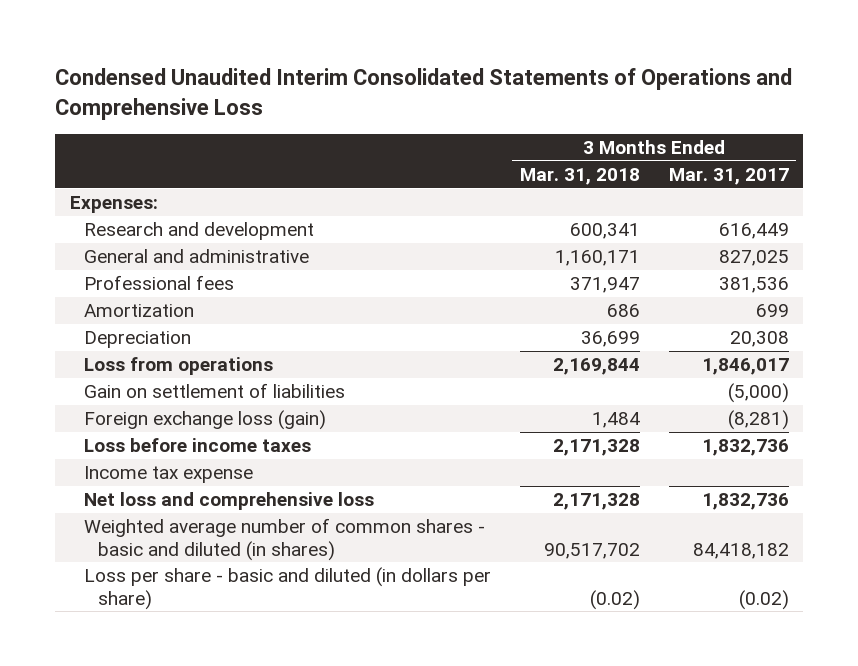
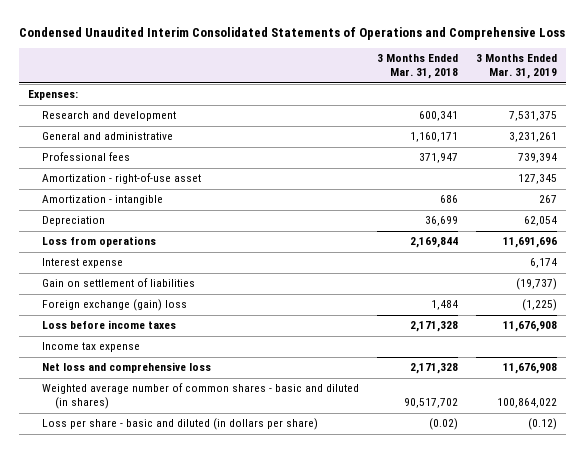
[668,168,789,186] Mar. 31, 2017 -> none
none -> [476,54,558,80] 3 Months Ended Mar. 31, 2019
none -> [41,173,201,185] Amortization - right-of-use asset
[83,304,194,318] Amortization -> [41,195,163,206] Amortization - intangible
none -> [41,258,123,269] Interest expense
[83,410,326,431] Foreign exchange loss (gain) -> [41,299,187,312] Foreign exchange (gain) loss

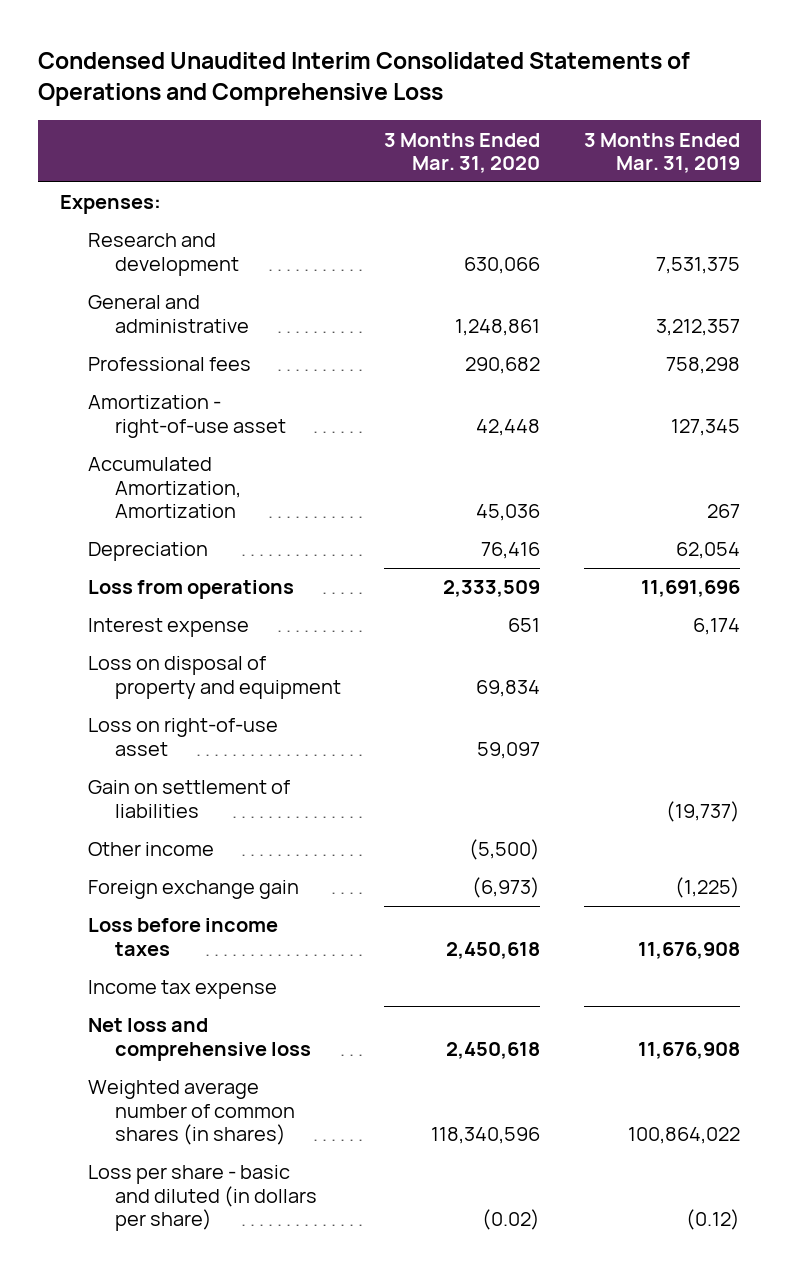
[376,54,458,80] 3 Months Ended Mar. 31, 2018 -> none
none -> [384,132,541,173] 3 Months Ended Mar. 31, 2020
[509,132,558,143] 3,231,261 -> [655,318,740,336] 3,212,357
[518,153,558,164] 739,394 -> [665,357,740,375] 758,298
[41,195,163,206] Amortization - intangible -> [87,457,242,519] Accumulated Amortization, Amortization
none -> [87,656,342,699] Loss on disposal of property and equipment
none -> [87,718,278,756] Loss on right-of-use asset
none -> [87,842,214,857] Other income
[41,299,187,312] Foreign exchange (gain) loss -> [87,880,299,900] Foreign exchange gain
[41,383,359,410] Weighted average number of common shares - basic and diluted (in shares) -> [87,1080,296,1146] Weighted average number of common shares (in shares)

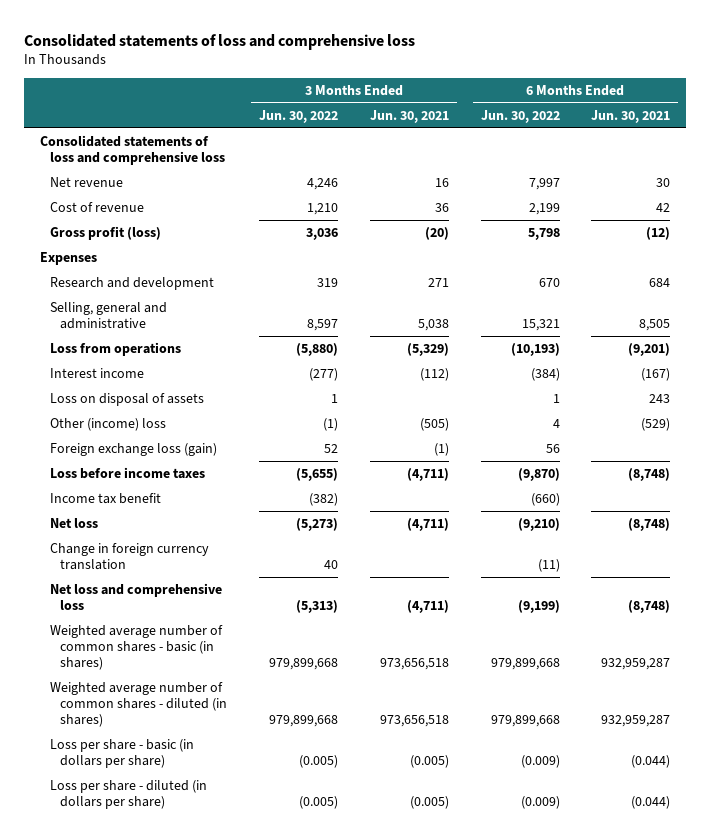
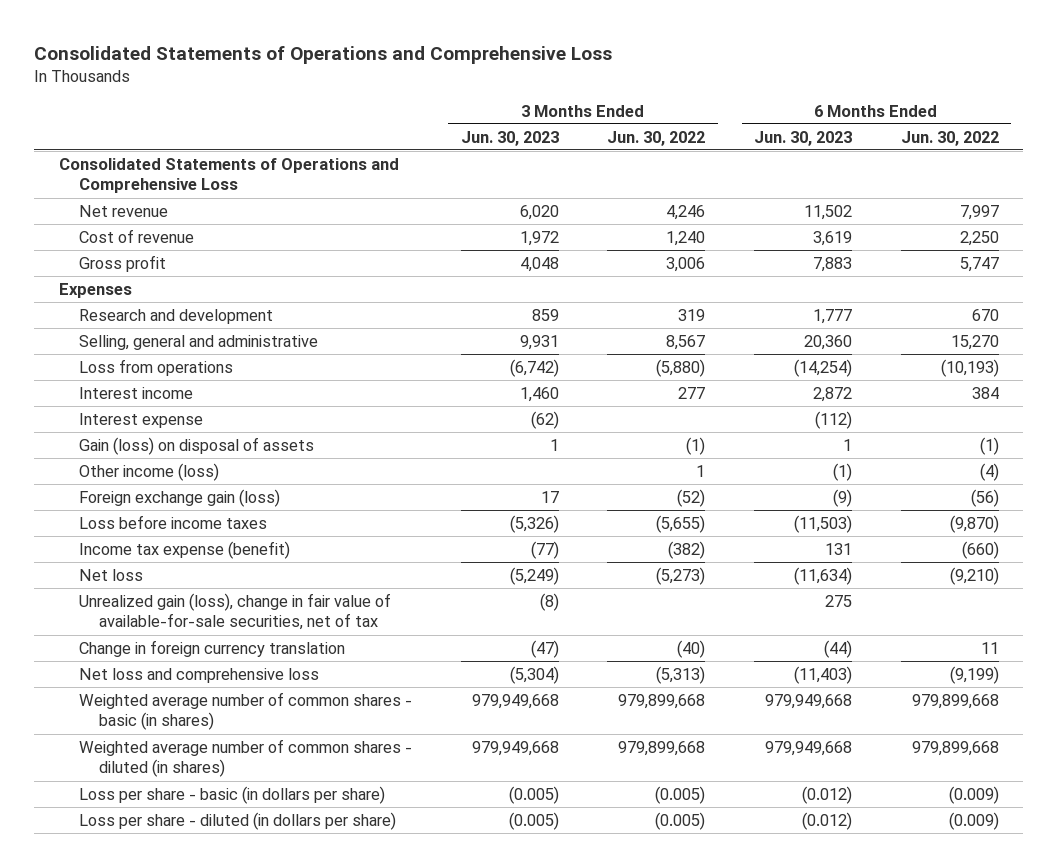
[24,33,416,50] Consolidated statements of loss and comprehensive loss -> [34,45,613,64] Consolidated Statements of Operations and Comprehensive Loss
[369,109,449,123] Jun. 30, 2021 -> none
[591,109,671,123] Jun. 30, 2021 -> none
none -> [460,130,559,146] Jun. 30, 2023
none -> [754,130,853,146] Jun. 30, 2023
[40,134,226,165] Consolidated statements of loss and comprehensive loss -> [58,157,399,194] Consolidated Statements of Operations and Comprehensive Loss
[306,202,338,215] 1,210 -> [666,230,706,246] 1,240
[528,202,560,215] 2,199 -> [959,230,999,246] 2,250
[50,225,162,240] Gross profit (loss) -> [78,254,166,272] Gross profit
[305,227,338,240] 3,036 -> [666,256,706,272] 3,006
[527,227,560,240] 5,798 -> [959,256,999,272] 5,747
[306,318,338,331] 8,597 -> [666,334,706,350] 8,567
[521,318,560,331] 15,321 -> [950,334,999,350] 15,270
[308,367,338,381] (277) -> [678,386,706,399] 277
[530,367,560,381] (384) -> [971,386,999,399] 384
none -> [78,412,203,428] Interest expense
[50,392,205,406] Loss on disposal of assets -> [78,436,314,455] Gain (loss) on disposal of assets
[330,393,338,403] 1 -> [686,436,706,455] (1)
[552,393,560,403] 1 -> [979,436,999,455] (1)
[50,417,167,431] Other (income) loss -> [78,462,219,481] Other income (loss)
[322,417,338,431] (1) -> [696,464,706,477] 1
[552,418,560,428] 4 -> [979,462,999,481] (4)
[50,442,218,456] Foreign exchange loss (gain) -> [78,488,280,507] Foreign exchange gain (loss)
[323,443,338,453] 52 -> [677,488,706,507] (52)
[545,443,560,453] 56 -> [970,488,999,507] (56)
[50,492,162,504] Income tax benefit -> [78,540,290,559] Income tax expense (benefit)
none -> [78,592,391,631] Unrealized gain (loss), change in fair value of available-for-sale securities, net of tax
[323,559,338,569] 40 -> [677,639,706,658] (40)
[537,558,560,572] (11) -> [980,641,999,654] 11

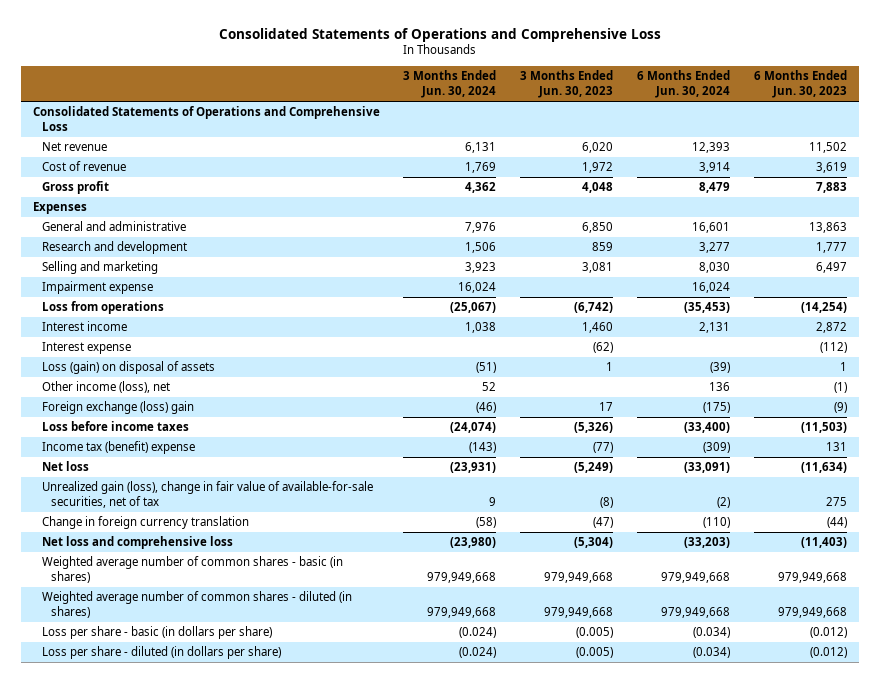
[607,130,706,146] Jun. 30, 2022 -> none
[900,130,999,146] Jun. 30, 2022 -> none
none -> [403,70,497,99] 3 Months Ended Jun. 30, 2024
none -> [637,70,731,99] 6 Months Ended Jun. 30, 2024
none -> [42,221,187,232] General and administrative
[78,334,318,350] Selling, general and administrative -> none
none -> [42,261,159,275] Selling and marketing
none -> [42,281,154,295] Impairment expense
[78,436,314,455] Gain (loss) on disposal of assets -> [42,361,216,375] Loss (gain) on disposal of assets
[78,462,219,481] Other income (loss) -> [42,381,171,394] Other income (loss), net
[78,488,280,507] Foreign exchange gain (loss) -> [42,401,195,415] Foreign exchange (loss) gain
[78,540,290,559] Income tax expense (benefit) -> [42,441,196,455] Income tax (benefit) expense

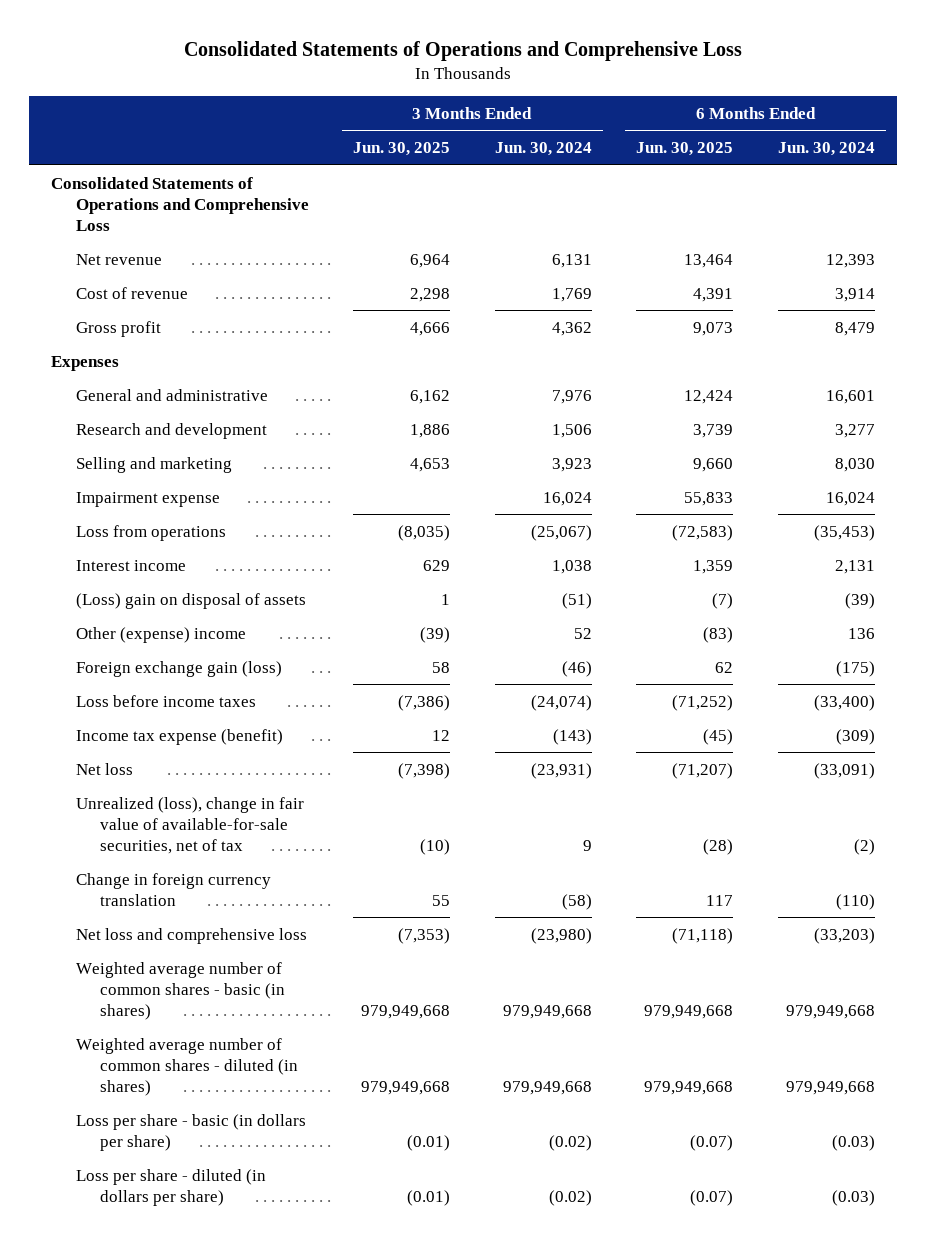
[520,70,614,99] 3 Months Ended Jun. 30, 2023 -> none
[753,70,847,99] 6 Months Ended Jun. 30, 2023 -> none
none -> [353,142,451,157] Jun. 30, 2025
none -> [636,142,734,157] Jun. 30, 2025
[42,342,132,355] Interest expense -> none
[42,361,216,375] Loss (gain) on disposal of assets -> [75,592,306,609] (Loss) gain on disposal of assets
[42,381,171,394] Other income (loss), net -> [75,626,246,643] Other (expense) income
[42,401,195,415] Foreign exchange (loss) gain -> [75,660,282,677] Foreign exchange gain (loss)
[42,441,196,455] Income tax (benefit) expense -> [75,728,283,745] Income tax expense (benefit)
[42,481,374,509] Unrealized gain (loss), change in fair value of available-for-sale securities, net of tax -> [75,796,304,854] Unrealized (loss), change in fair value of available-for-sale securities, net of tax
[459,627,497,639] (0.024) -> [548,1134,592,1151] (0.02)
[693,627,731,639] (0.034) -> [831,1134,875,1151] (0.03)
[459,647,497,659] (0.024) -> [548,1189,592,1206] (0.02)
[693,647,731,659] (0.034) -> [831,1189,875,1206] (0.03)

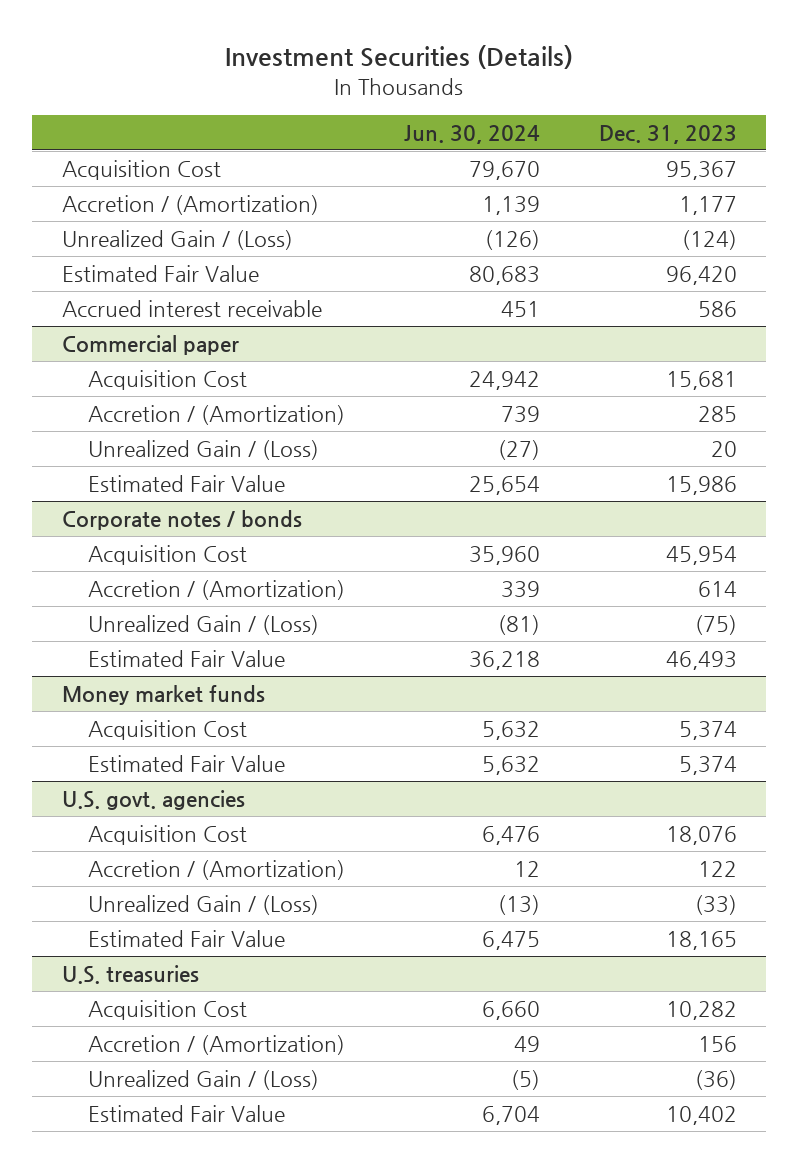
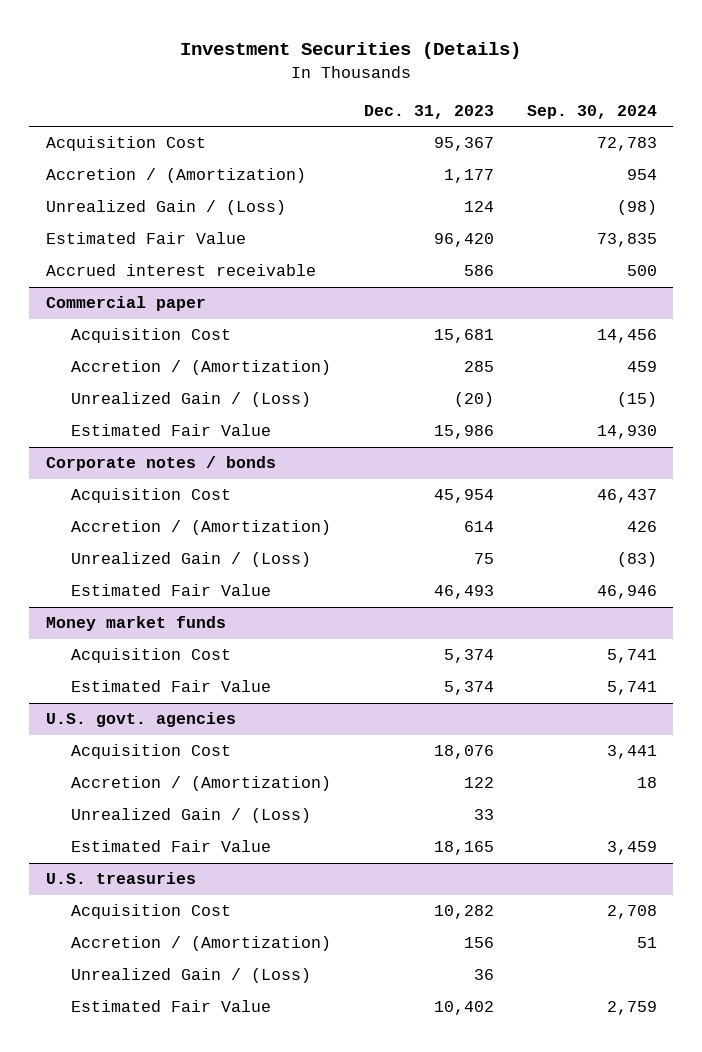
[404,124,541,144] Jun. 30, 2024 -> none
none -> [526,104,657,119] Sep. 30, 2024
[682,229,738,250] (124) -> [463,201,494,213] 124
[711,440,738,457] 20 -> [453,392,494,408] (20)
[695,614,738,635] (75) -> [473,553,494,565] 75
[695,894,738,915] (33) -> [473,809,494,821] 33
[695,1069,738,1090] (36) -> [473,969,494,981] 36

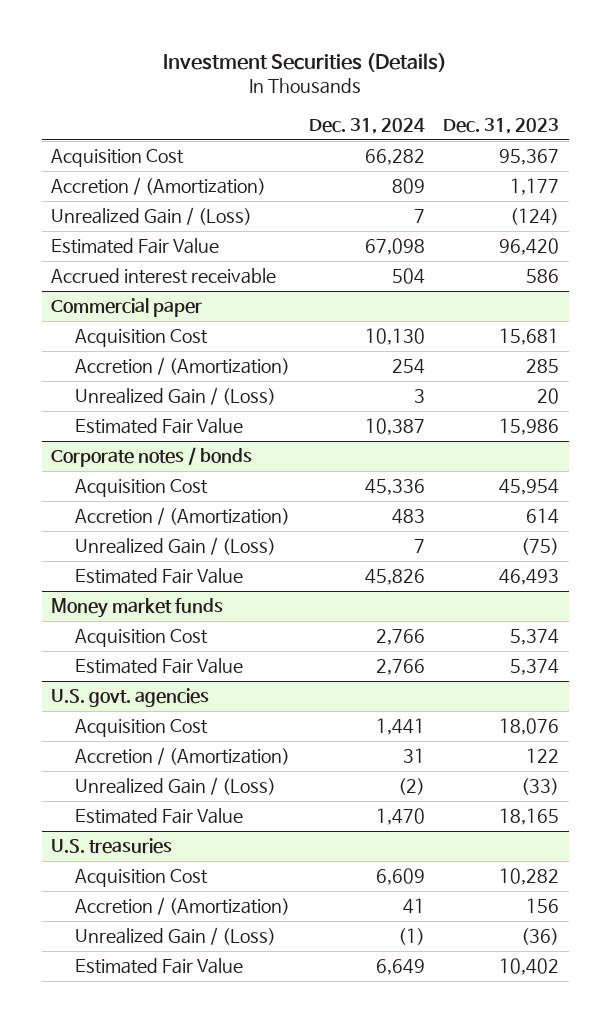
[526,104,657,119] Sep. 30, 2024 -> none
none -> [308,117,425,134] Dec. 31, 2024
[463,201,494,213] 124 -> [510,208,560,226] (124)
[453,392,494,408] (20) -> [537,388,560,405] 20
[473,553,494,565] 75 -> [521,538,560,556] (75)
[473,809,494,821] 33 -> [521,778,560,796] (33)
[473,969,494,981] 36 -> [521,928,560,946] (36)

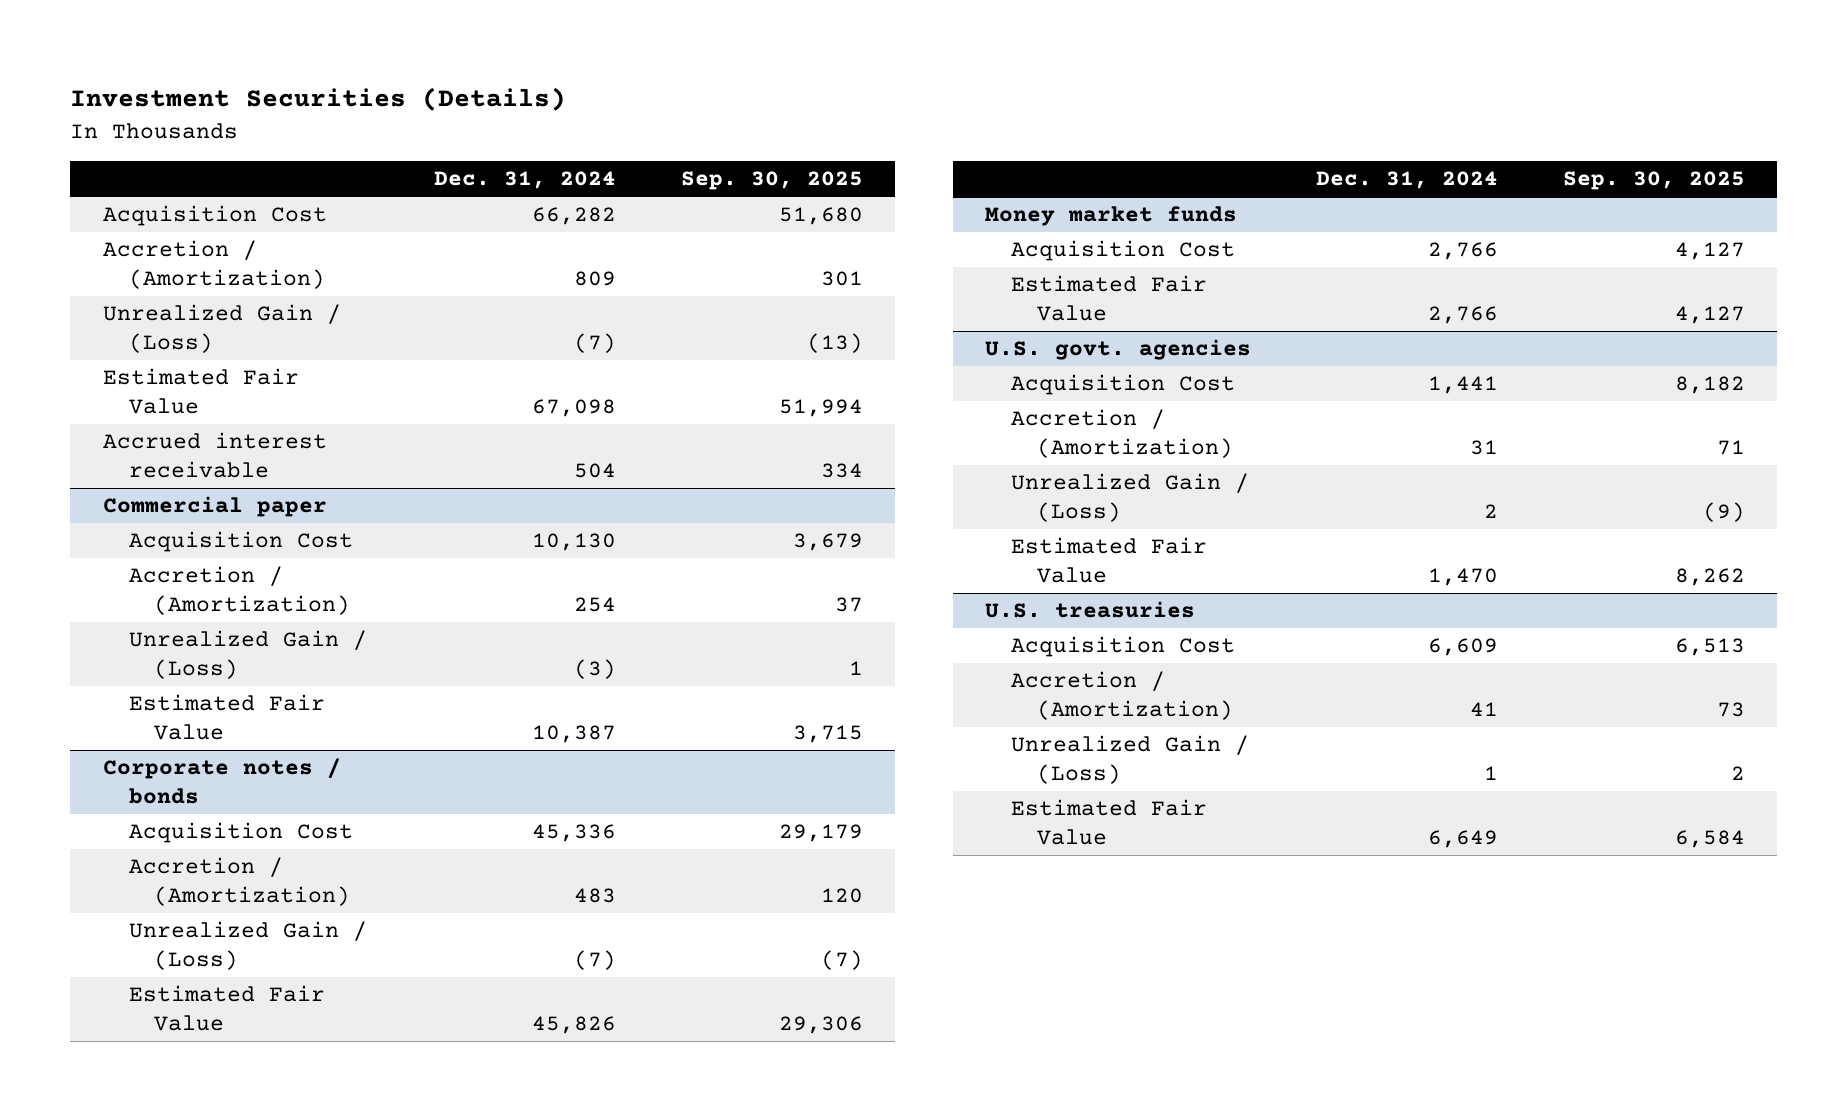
[443,117,560,134] Dec. 31, 2023 -> none
none -> [680,171,863,191] Sep. 30, 2025
[413,209,425,224] 7 -> [573,333,616,354] (7)
[413,389,425,404] 3 -> [573,659,616,680] (3)
[413,539,425,554] 7 -> [573,950,616,971] (7)
[397,778,425,796] (2) -> [1484,504,1499,519] 2
[397,928,425,946] (1) -> [1484,766,1499,781] 1

